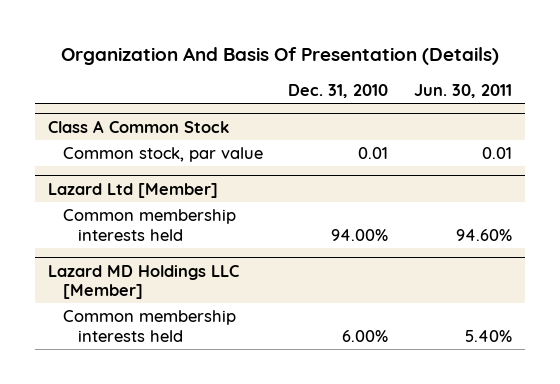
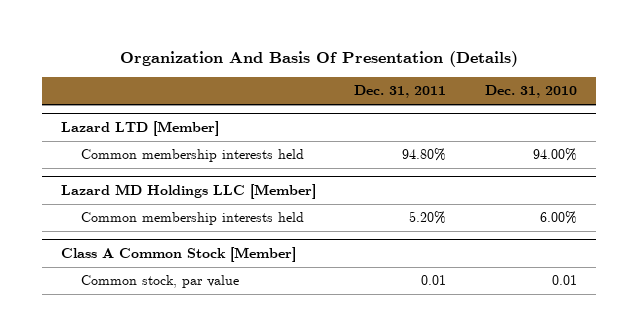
[413,83,512,98] Jun. 30, 2011 -> none
none -> [354,85,447,99] Dec. 31, 2011
[47,119,229,133] Class A Common Stock -> none
[62,146,263,162] Common stock, par value -> none
[47,182,218,198] Lazard Ltd [Member] -> [60,120,219,136] Lazard LTD [Member]
none -> [60,246,296,262] Class A Common Stock [Member]
none -> [81,275,240,289] Common stock, par value

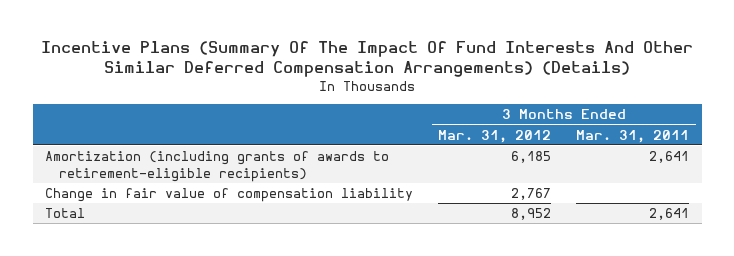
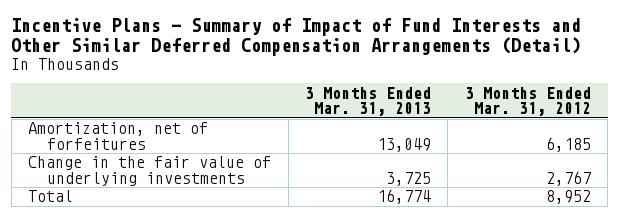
[41,40,694,78] Incentive Plans (Summary Of The Impact Of Fund Interests And Other Similar Deferred Compensation Arrangements) (Details) -> [11,17,582,57] Incentive Plans - Summary of Impact of Fund Interests and Other Similar Deferred Compensation Arrangements (Detail)
[576,129,690,143] Mar. 31, 2011 -> none
none -> [304,86,431,117] 3 Months Ended Mar. 31, 2013
[45,151,390,182] Amortization (including grants of awards to retirement-eligible recipients) -> [28,122,209,150] Amortization, net of forfeitures
[45,188,414,203] Change in fair value of compensation liability -> [28,156,272,186] Change in the fair value of underlying investments

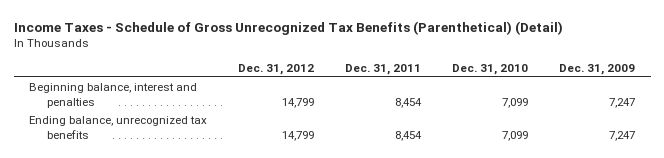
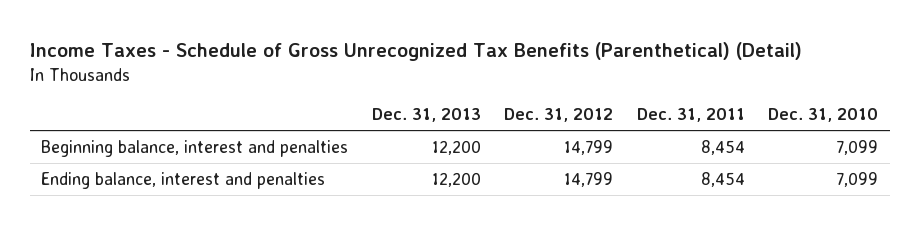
[559,64,636,76] Dec. 31, 2009 -> none
none -> [371,108,481,123] Dec. 31, 2013
[29,116,208,139] Ending balance, unrecognized tax benefits -> [41,171,326,189] Ending balance, interest and penalties

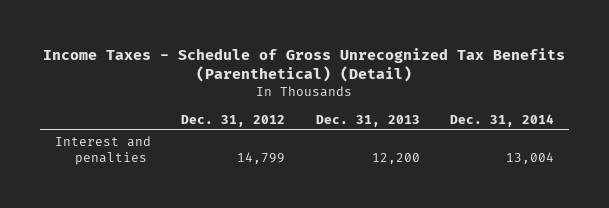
[636,108,745,123] Dec. 31, 2011 -> none
[767,108,878,123] Dec. 31, 2010 -> none
none -> [449,113,554,127] Dec. 31, 2014
[41,171,326,189] Ending balance, interest and penalties -> none
[41,139,349,157] Beginning balance, interest and penalties -> [55,135,152,166] Interest and penalties

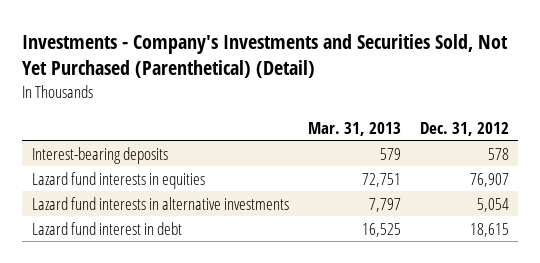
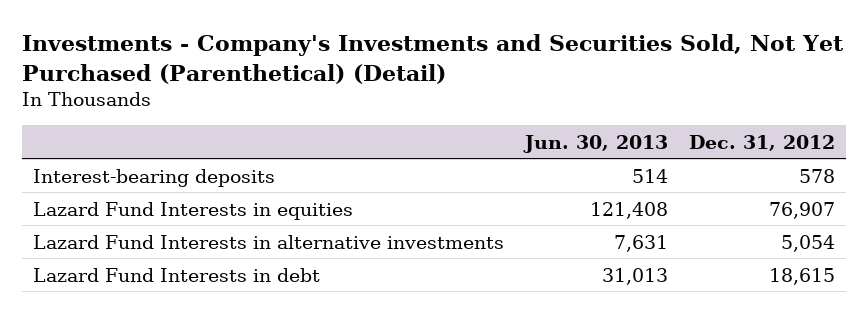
[307,121,401,136] Mar. 31, 2013 -> none
none -> [522,134,668,153] Jun. 30, 2013
[31,171,205,189] Lazard fund interests in equities -> [32,201,353,220] Lazard Fund Interests in equities
[31,196,289,210] Lazard fund interests in alternative investments -> [32,234,504,249] Lazard Fund Interests in alternative investments
[31,221,182,235] Lazard fund interest in debt -> [32,267,320,282] Lazard Fund Interests in debt

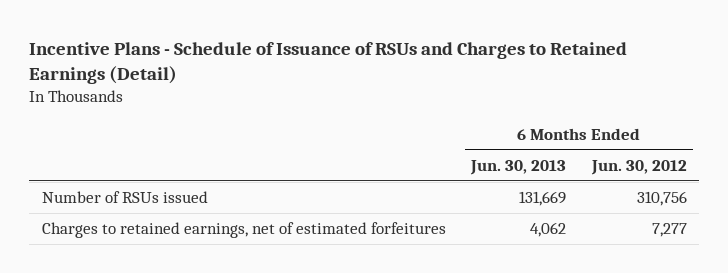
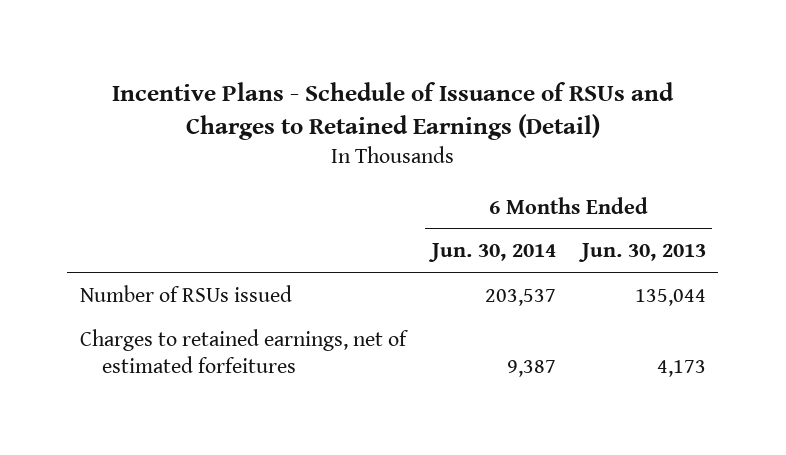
[590,159,687,175] Jun. 30, 2012 -> none
none -> [427,243,556,263] Jun. 30, 2014
[519,191,567,207] 131,669 -> [634,288,706,306] 135,044
[530,222,567,238] 4,062 -> [656,359,706,377] 4,173

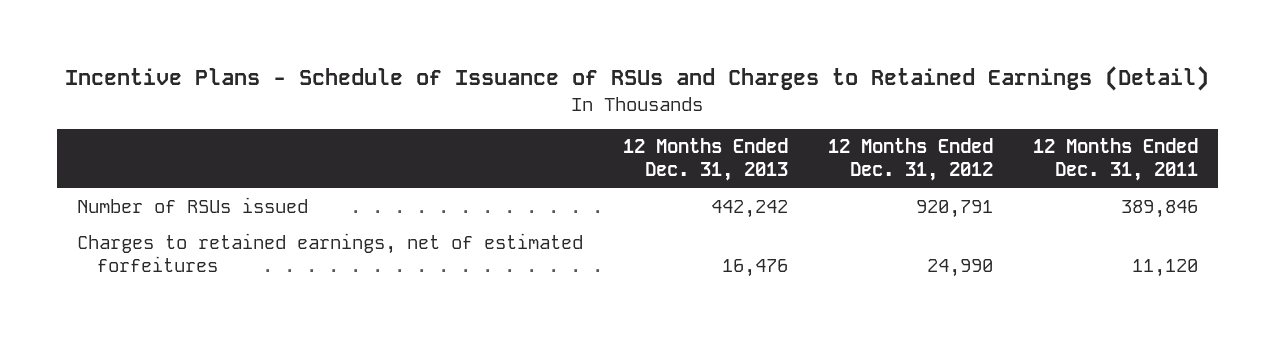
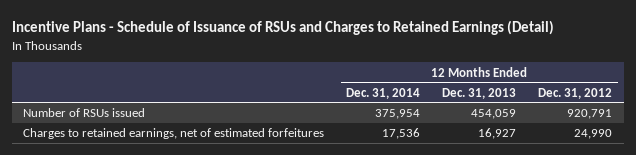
[1032,138,1198,182] 12 Months Ended Dec. 31, 2011 -> none
none -> [346,87,421,99] Dec. 31, 2014
[710,200,788,219] 442,242 -> [471,109,517,120] 454,059
[721,259,788,278] 16,476 -> [478,128,517,140] 16,927

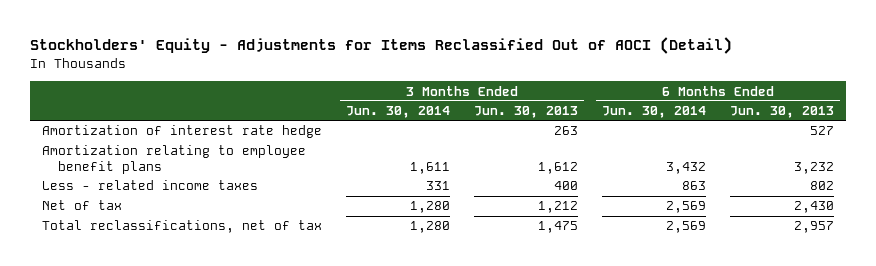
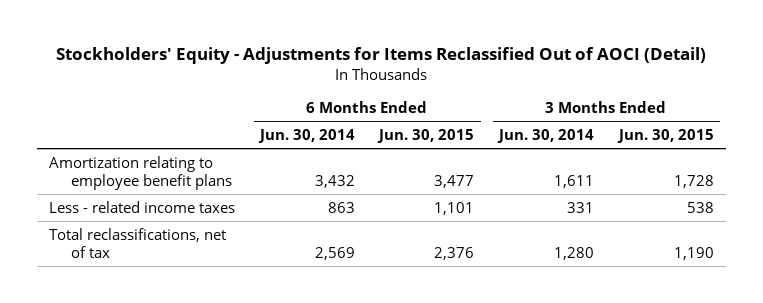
[473,106,578,119] Jun. 30, 2013 -> none
[729,106,834,119] Jun. 30, 2013 -> none
none -> [377,128,475,143] Jun. 30, 2015
none -> [616,128,714,143] Jun. 30, 2015
[41,125,322,139] Amortization of interest rate hedge -> none
[41,200,122,211] Net of tax -> none

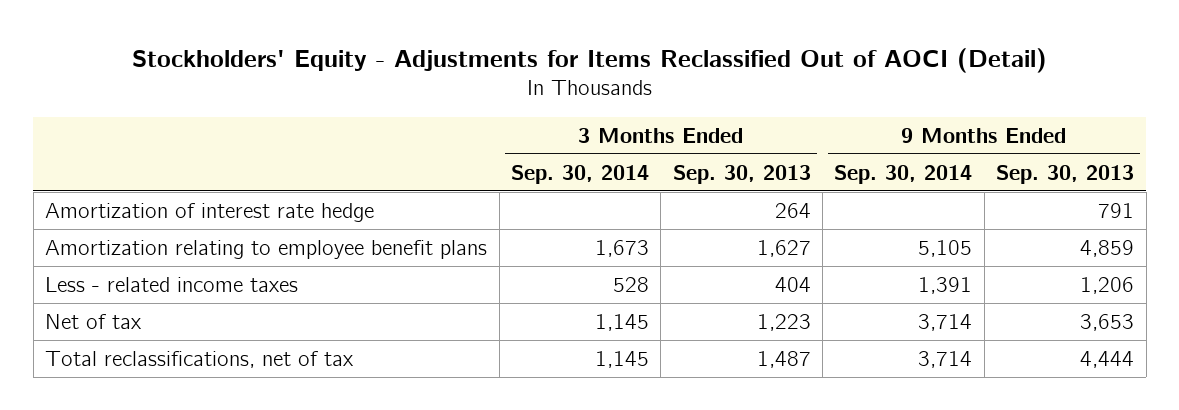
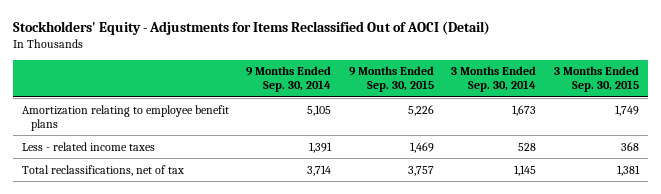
[672,164,811,184] Sep. 30, 2013 -> none
[996,164,1135,184] Sep. 30, 2013 -> none
none -> [348,66,434,93] 9 Months Ended Sep. 30, 2015
none -> [553,66,639,93] 3 Months Ended Sep. 30, 2015
[45,202,375,222] Amortization of interest rate hedge -> none
[45,313,143,329] Net of tax -> none

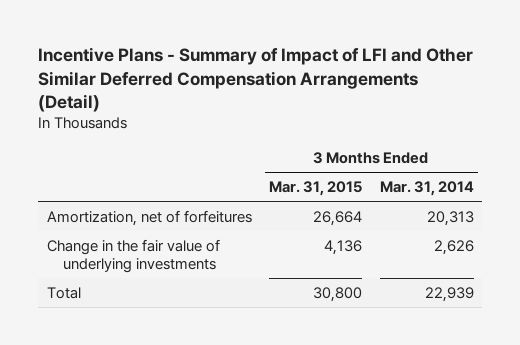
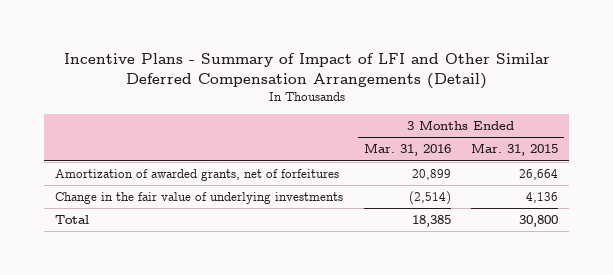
[379,181,474,197] Mar. 31, 2014 -> none
none -> [363,143,451,157] Mar. 31, 2016
[46,209,252,226] Amortization, net of forfeitures -> [54,169,339,182] Amortization of awarded grants, net of forfeitures

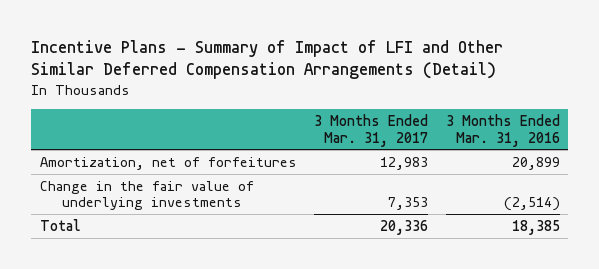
[471,143,559,157] Mar. 31, 2015 -> none
none -> [314,113,429,147] 3 Months Ended Mar. 31, 2017
[54,169,339,182] Amortization of awarded grants, net of forfeitures -> [39,156,297,170] Amortization, net of forfeitures

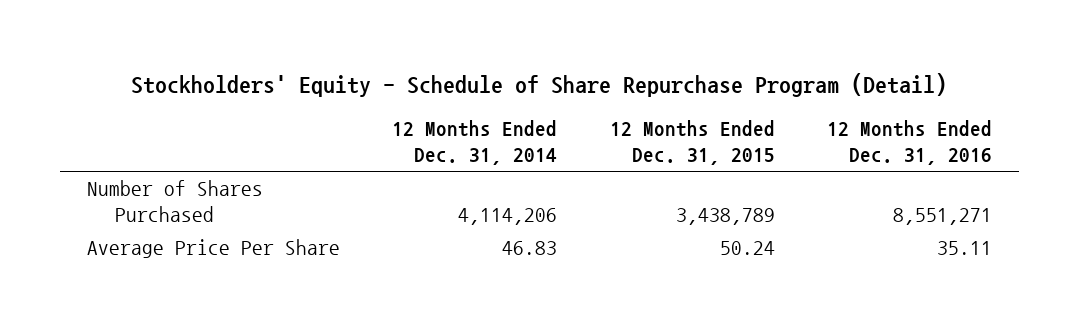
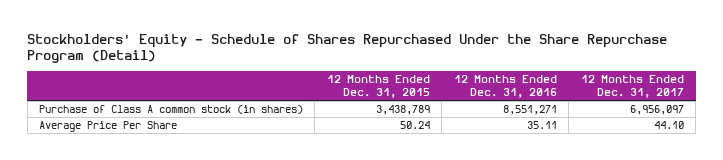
[131,72,948,97] Stockholders' Equity - Schedule of Share Repurchase Program (Detail) -> [27,33,668,64] Stockholders' Equity - Schedule of Shares Repurchased Under the Share Repurchase Program (Detail)
[392,120,558,166] 12 Months Ended Dec. 31, 2014 -> none
none -> [580,75,684,99] 12 Months Ended Dec. 31, 2017
[86,180,263,222] Number of Shares Purchased -> [39,105,304,115] Purchase of Class A common stock (in shares)

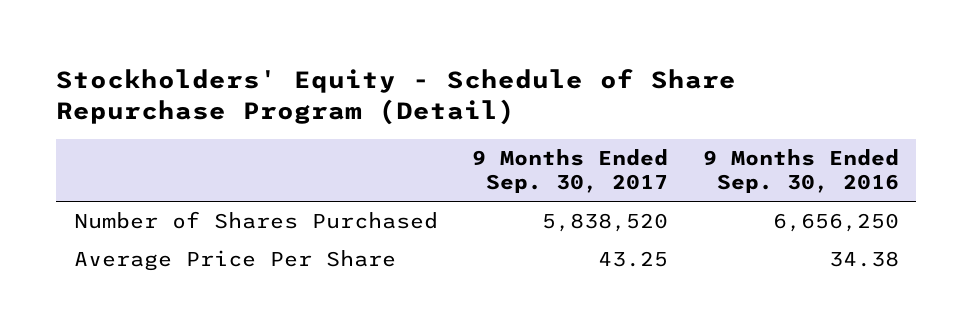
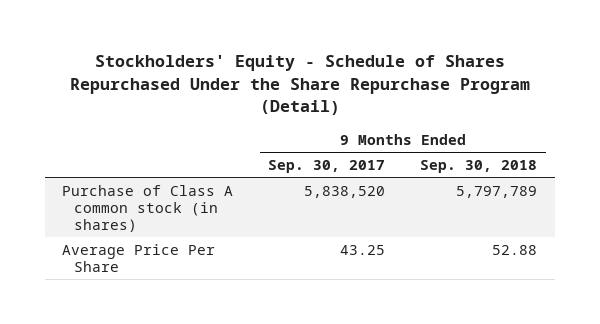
[56,68,737,126] Stockholders' Equity - Schedule of Share Repurchase Program (Detail) -> [69,55,530,116] Stockholders' Equity - Schedule of Shares Repurchased Under the Share Repurchase Program (Detail)
[702,149,899,194] 9 Months Ended Sep. 30, 2016 -> none
none -> [420,159,538,173] Sep. 30, 2018
[73,211,438,230] Number of Shares Purchased -> [62,184,234,232] Purchase of Class A common stock (in shares)

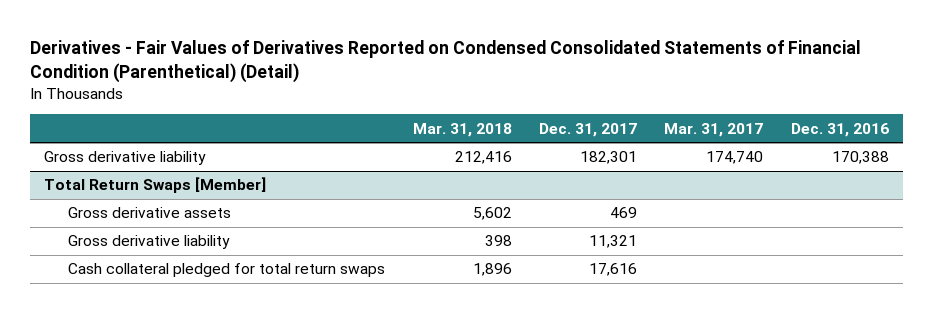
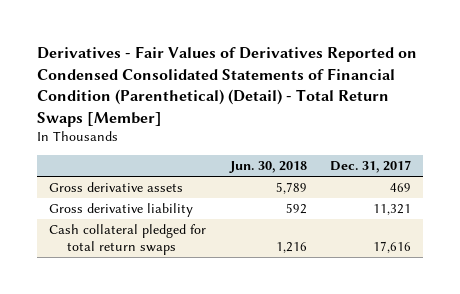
[30,40,862,84] Derivatives - Fair Values of Derivatives Reported on Condensed Consolidated Statements of Financial Condition (Parenthetical) (Detail) -> [37,46,418,127] Derivatives - Fair Values of Derivatives Reported on Condensed Consolidated Statements of Financial Condition (Parenthetical) (Detail) - Total Return Swaps [Member]
[412,122,512,137] Mar. 31, 2018 -> none
[664,122,764,137] Mar. 31, 2017 -> none
[790,122,889,137] Dec. 31, 2016 -> none
none -> [228,161,307,174] Jun. 30, 2018
[43,151,206,166] Gross derivative liability -> none
[43,177,266,194] Total Return Swaps [Member] -> none

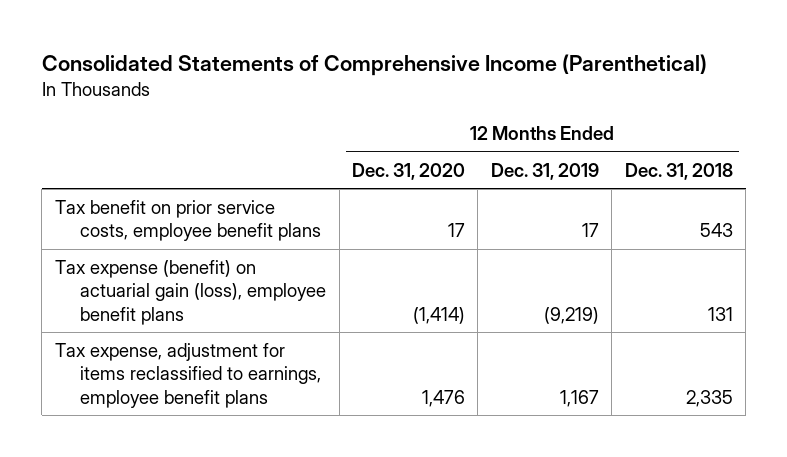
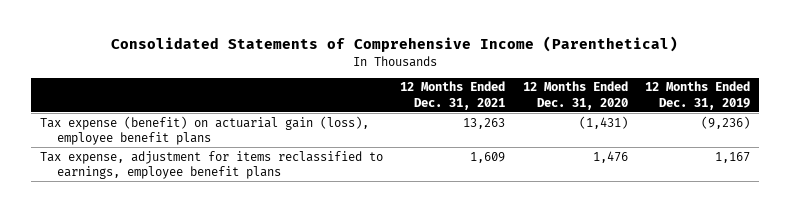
[624,162,733,180] Dec. 31, 2018 -> none
none -> [400,81,506,110] 12 Months Ended Dec. 31, 2021
[54,200,322,242] Tax benefit on prior service costs, employee benefit plans -> none
[412,306,465,324] (1,414) -> [578,115,628,129] (1,431)
[543,306,599,324] (9,219) -> [701,115,751,129] (9,236)

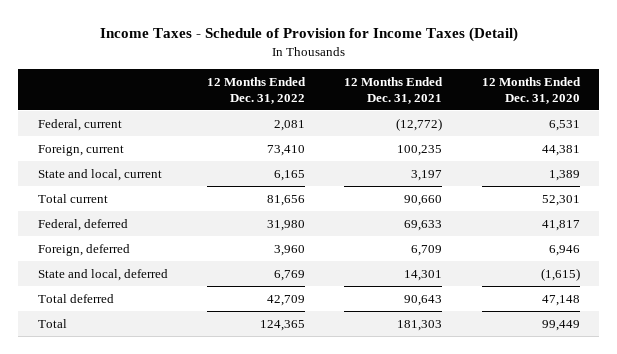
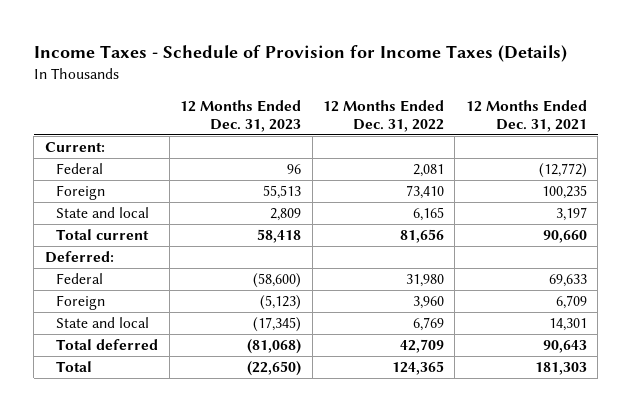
[99,27,518,43] Income Taxes - Schedule of Provision for Income Taxes (Detail) -> [33,45,567,63] Income Taxes - Schedule of Provision for Income Taxes (Details)
[481,77,581,104] 12 Months Ended Dec. 31, 2020 -> none
none -> [180,99,302,132] 12 Months Ended Dec. 31, 2023
none -> [44,142,105,153] Current:
[37,118,122,131] Federal, current -> [56,163,104,175] Federal
[37,144,124,156] Foreign, current -> [56,185,106,201] Foreign
[37,168,162,181] State and local, current -> [56,207,150,219] State and local
none -> [44,251,114,264] Deferred:
[37,218,128,231] Federal, deferred -> [56,273,104,285] Federal
[37,243,130,256] Foreign, deferred -> [56,295,106,311] Foreign
[37,268,168,281] State and local, deferred -> [56,317,150,329] State and local

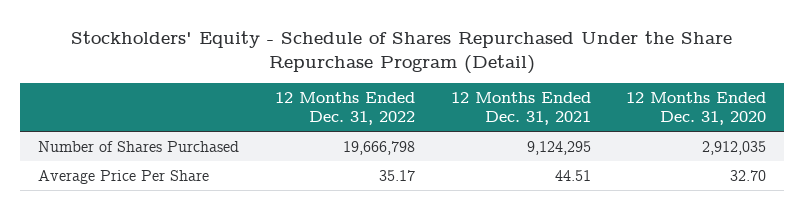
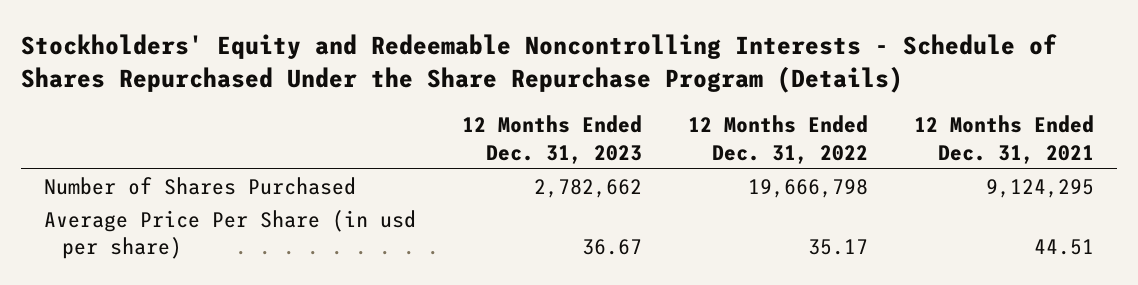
[71,31,733,74] Stockholders' Equity - Schedule of Shares Repurchased Under the Share Repurchase Program (Detail) -> [21,34,1058,94] Stockholders' Equity and Redeemable Noncontrolling Interests - Schedule of Shares Repurchased Under the Share Repurchase Program (Details)
[626,91,767,125] 12 Months Ended Dec. 31, 2020 -> none
none -> [462,115,643,164] 12 Months Ended Dec. 31, 2023
[38,169,210,184] Average Price Per Share -> [44,210,417,260] Average Price Per Share (in usd per share)

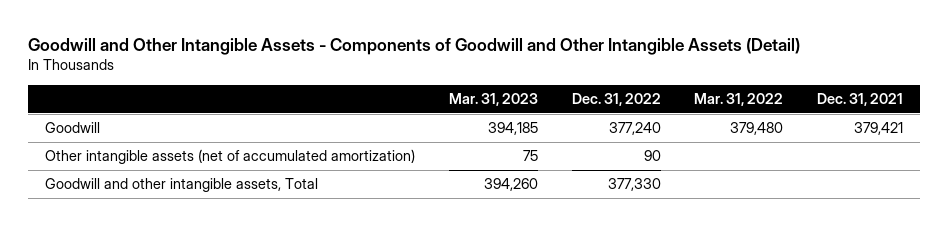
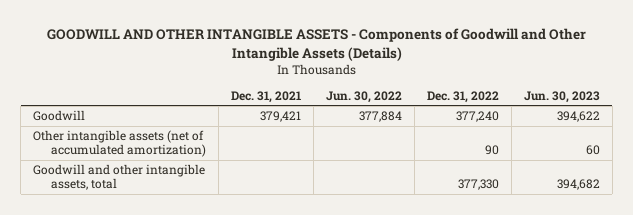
[27,37,800,55] Goodwill and Other Intangible Assets - Components of Goodwill and Other Intangible Assets (Detail) -> [46,28,586,61] GOODWILL AND OTHER INTANGIBLE ASSETS - Components of Goodwill and Other Intangible Assets (Details)
[448,93,538,107] Mar. 31, 2023 -> none
[694,93,784,107] Mar. 31, 2022 -> none
none -> [326,90,403,103] Jun. 30, 2022
none -> [523,90,600,103] Jun. 30, 2023
[44,178,318,193] Goodwill and other intangible assets, Total -> [33,164,206,190] Goodwill and other intangible assets, total

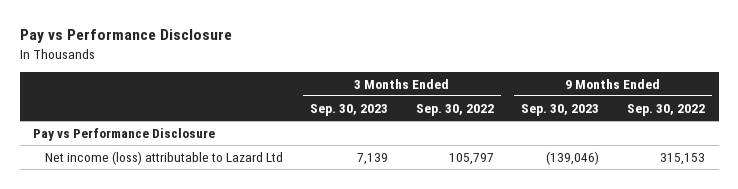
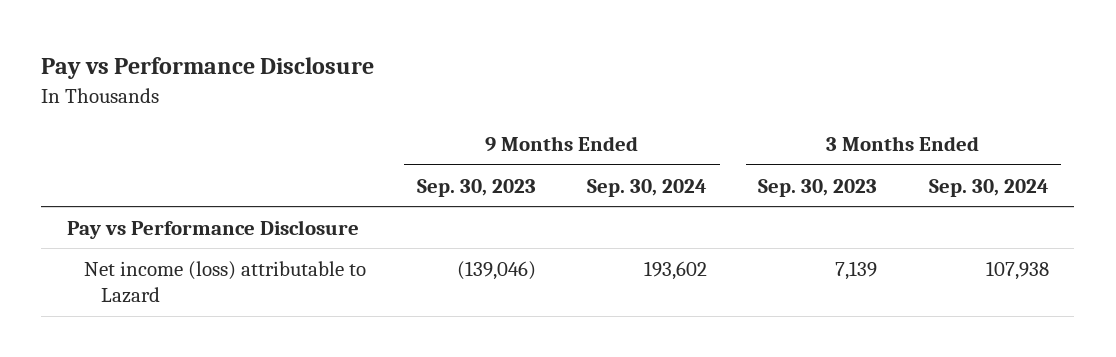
[415,103,494,116] Sep. 30, 2022 -> none
[626,103,705,116] Sep. 30, 2022 -> none
none -> [587,178,708,197] Sep. 30, 2024
none -> [928,178,1049,197] Sep. 30, 2024
[44,150,283,165] Net income (loss) attributable to Lazard Ltd -> [84,260,367,304] Net income (loss) attributable to Lazard

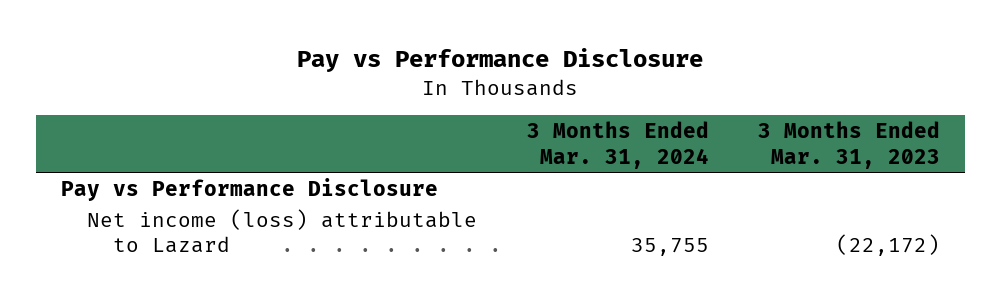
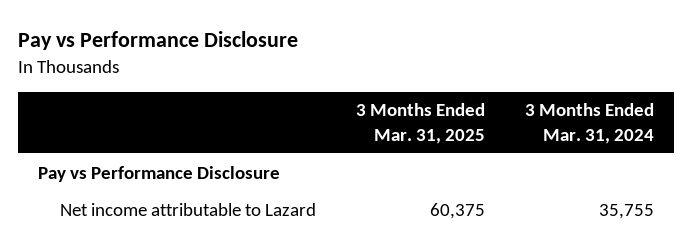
[758,121,941,169] 3 Months Ended Mar. 31, 2023 -> none
none -> [356,103,486,144] 3 Months Ended Mar. 31, 2025
[87,208,478,254] Net income (loss) attributable to Lazard -> [60,202,317,216] Net income attributable to Lazard

